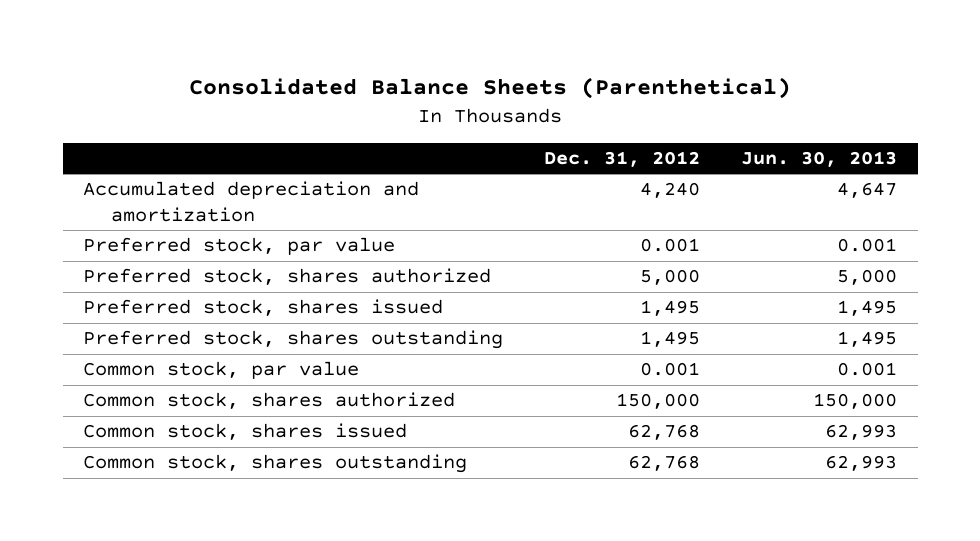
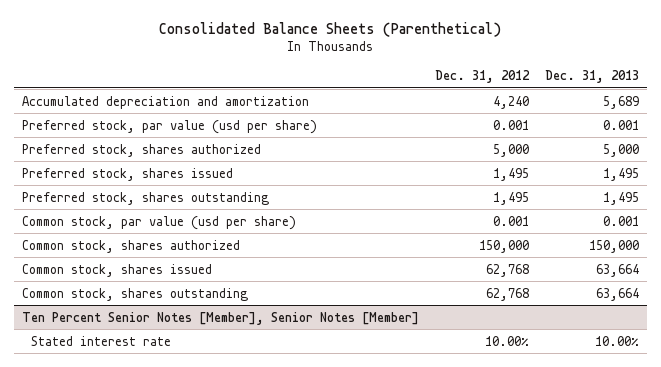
[741,150,898,167] Jun. 30, 2013 -> none
none -> [544,70,639,84] Dec. 31, 2013
[83,237,396,256] Preferred stock, par value -> [21,119,317,134] Preferred stock, par value (usd per share)
[83,361,360,380] Common stock, par value -> [21,215,296,230] Common stock, par value (usd per share)
none -> [21,311,419,325] Ten Percent Senior Notes [Member], Senior Notes [Member]
none -> [31,335,172,346] Stated interest rate

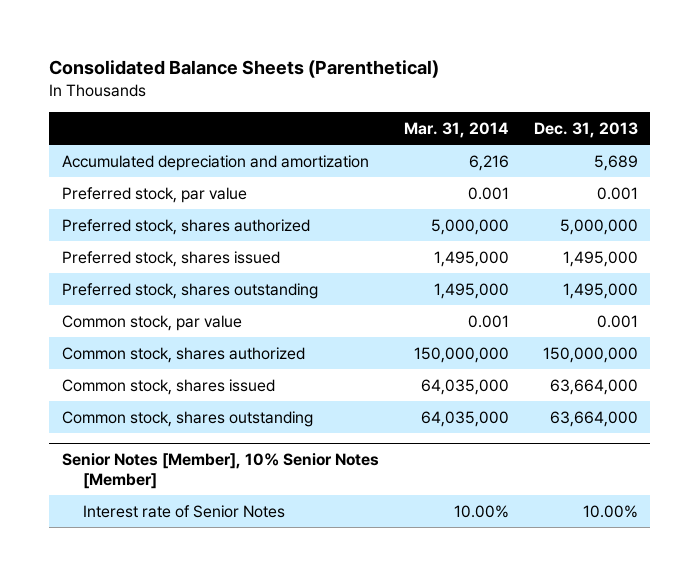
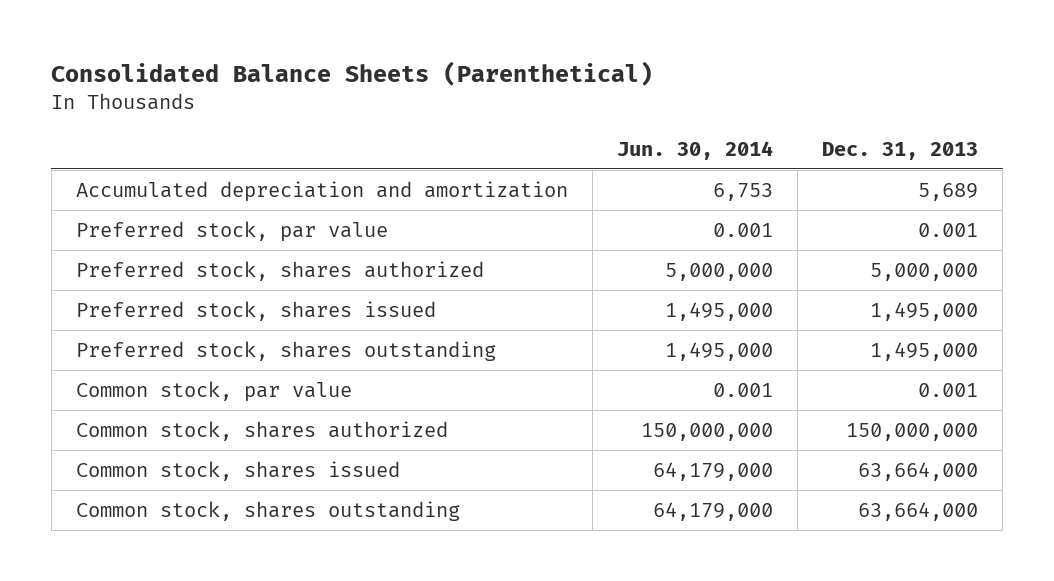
[403,121,509,138] Mar. 31, 2014 -> none
none -> [616,140,773,160] Jun. 30, 2014
[61,452,379,490] Senior Notes [Member], 10% Senior Notes [Member] -> none
[83,504,286,518] Interest rate of Senior Notes -> none

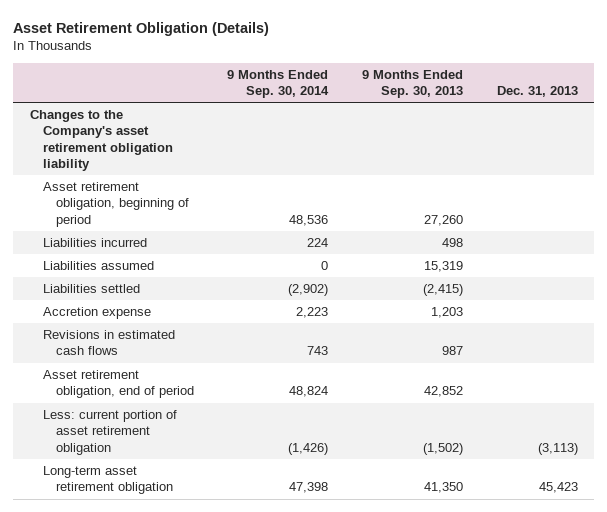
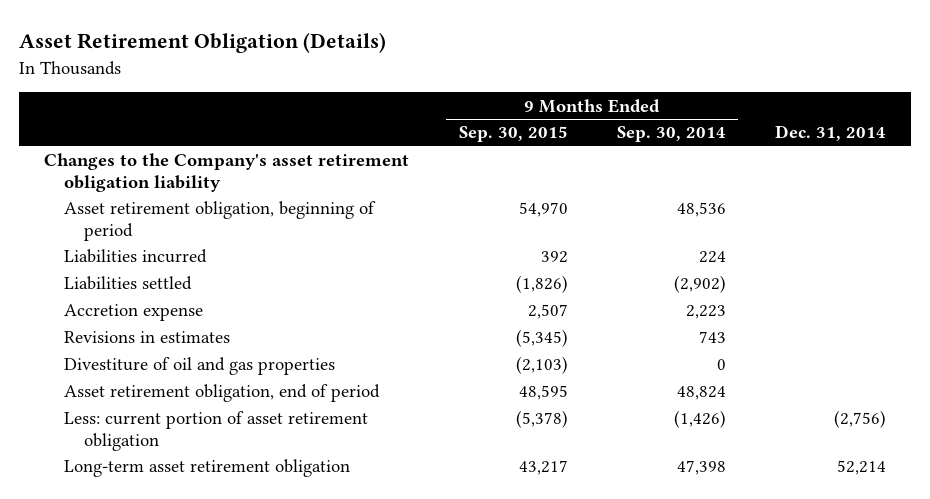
[361,69,463,99] 9 Months Ended Sep. 30, 2013 -> none
[496,86,578,98] Dec. 31, 2013 -> none
none -> [458,126,568,143] Sep. 30, 2015
none -> [775,125,887,142] Dec. 31, 2014
[42,261,154,271] Liabilities assumed -> none
[42,330,175,356] Revisions in estimated cash flows -> [64,331,231,344] Revisions in estimates
none -> [64,357,336,376] Divestiture of oil and gas properties

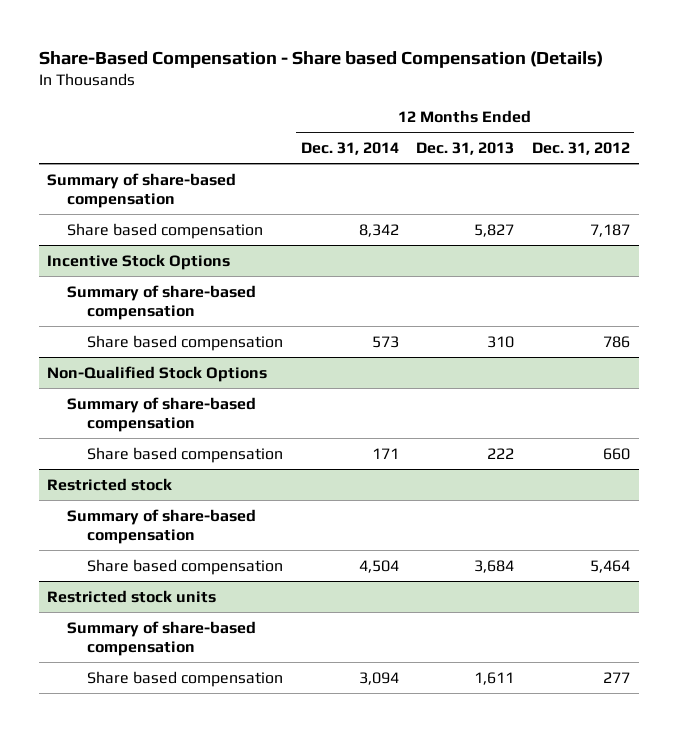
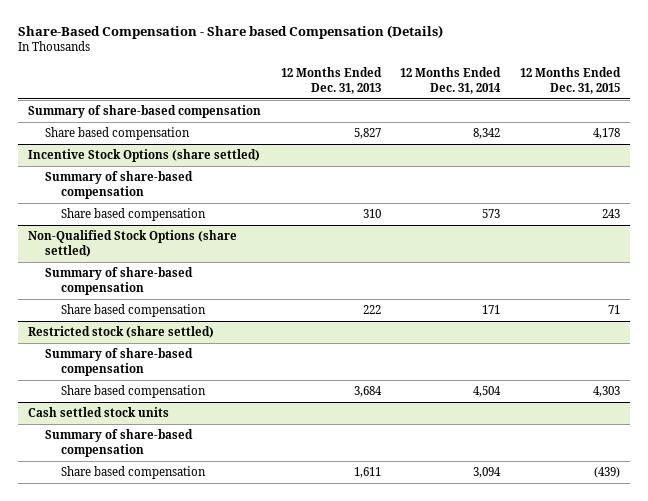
[531,142,630,156] Dec. 31, 2012 -> none
none -> [520,67,622,94] 12 Months Ended Dec. 31, 2015
[47,253,231,270] Incentive Stock Options -> [27,149,260,163] Incentive Stock Options (share settled)
[47,365,268,382] Non-Qualified Stock Options -> [27,230,237,257] Non-Qualified Stock Options (share settled)
[47,477,173,491] Restricted stock -> [27,326,214,339] Restricted stock (share settled)
[47,589,217,603] Restricted stock units -> [27,407,169,418] Cash settled stock units

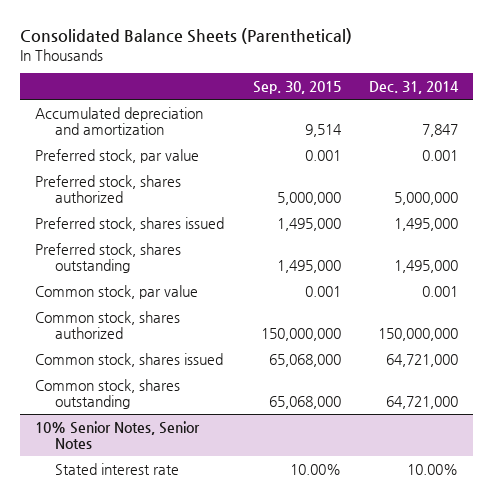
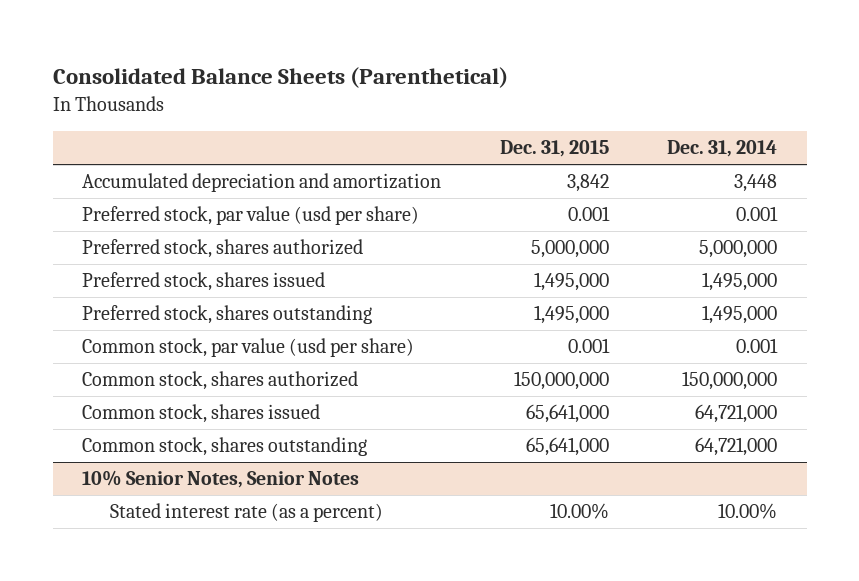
[252,81,341,95] Sep. 30, 2015 -> none
none -> [499,140,609,158] Dec. 31, 2015
[422,124,459,138] 7,847 -> [734,174,778,193] 3,448
[34,148,199,163] Preferred stock, par value -> [81,206,419,226] Preferred stock, par value (usd per share)
[34,284,198,299] Common stock, par value -> [81,338,414,358] Common stock, par value (usd per share)
[54,462,179,475] Stated interest rate -> [109,503,383,523] Stated interest rate (as a percent)

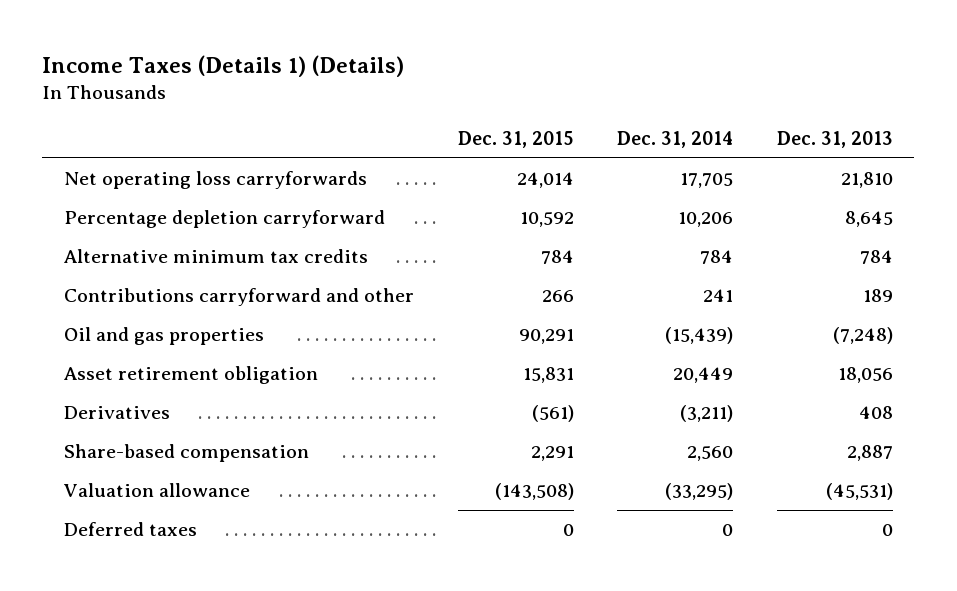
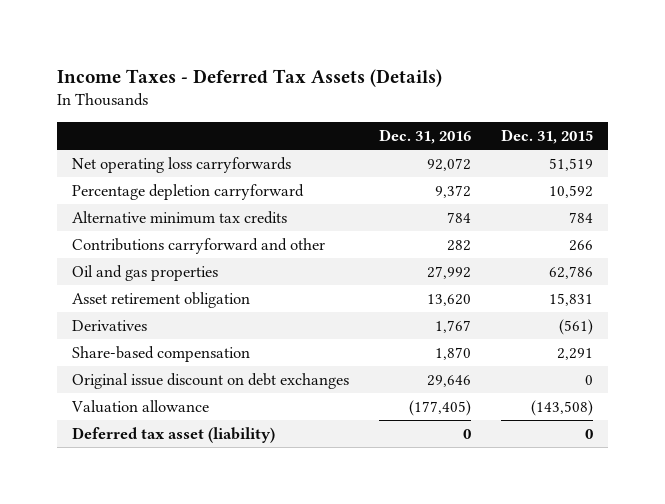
[42,54,405,77] Income Taxes (Details 1) (Details) -> [57,68,443,87] Income Taxes - Deferred Tax Assets (Details)
[617,130,734,148] Dec. 31, 2014 -> none
[776,130,893,148] Dec. 31, 2013 -> none
none -> [378,129,471,145] Dec. 31, 2016
[516,172,574,189] 24,014 -> [548,157,593,171] 51,519
[518,329,574,345] 90,291 -> [548,265,593,279] 62,786
none -> [72,372,350,389] Original issue discount on debt exchanges
[64,522,198,537] Deferred taxes -> [72,426,276,443] Deferred tax asset (liability)

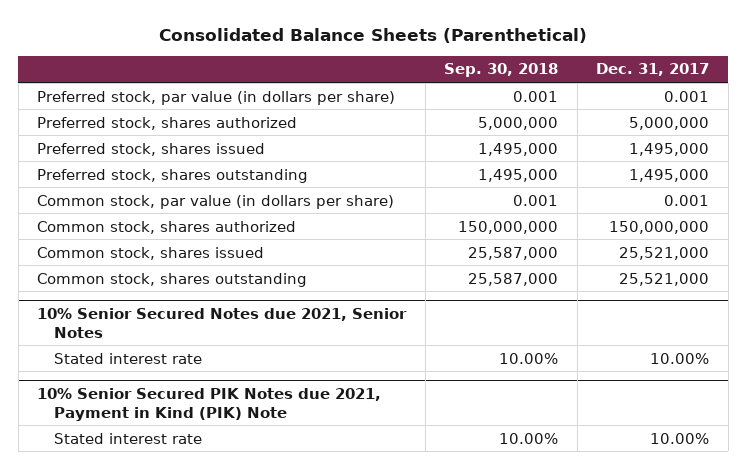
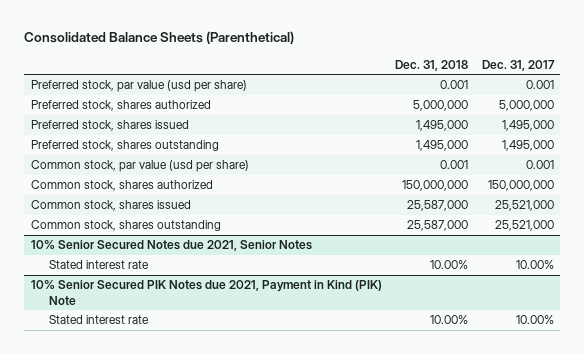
[444,63,559,78] Sep. 30, 2018 -> none
none -> [395,59,469,71] Dec. 31, 2018
[37,90,396,105] Preferred stock, par value (in dollars per share) -> [30,80,247,93] Preferred stock, par value (usd per share)
[37,194,395,209] Common stock, par value (in dollars per share) -> [30,160,249,173] Common stock, par value (usd per share)

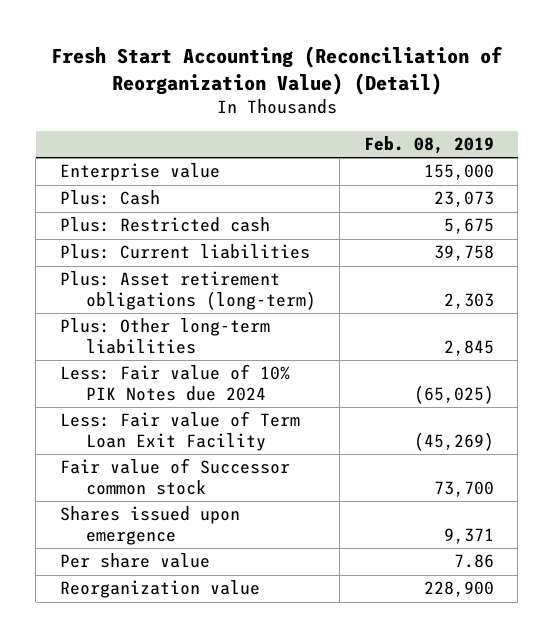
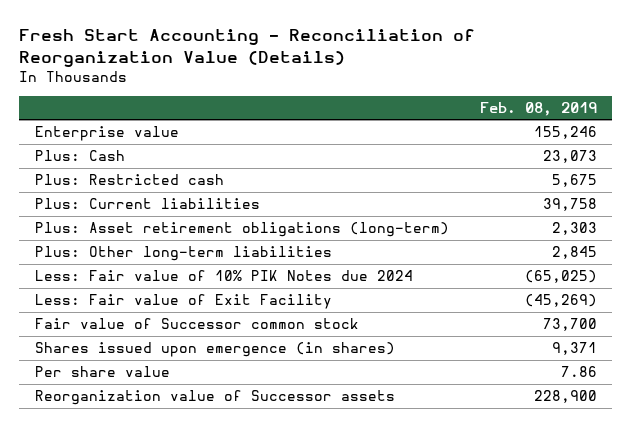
[50,45,503,95] Fresh Start Accounting (Reconciliation of Reorganization Value) (Detail) -> [19,29,476,67] Fresh Start Accounting - Reconciliation of Reorganization Value (Details)
[423,164,494,181] 155,000 -> [533,126,597,140] 155,246
[59,411,300,451] Less: Fair value of Term Loan Exit Facility -> [34,294,332,310] Less: Fair value of Exit Facility
[59,506,240,545] Shares issued upon emergence -> [34,342,395,358] Shares issued upon emergence (in shares)
[59,580,260,599] Reorganization value -> [34,390,395,406] Reorganization value of Successor assets

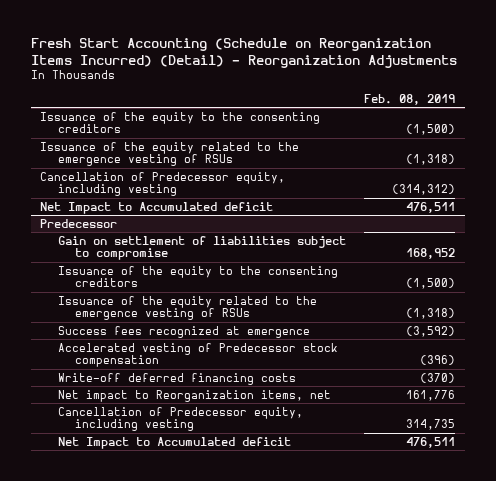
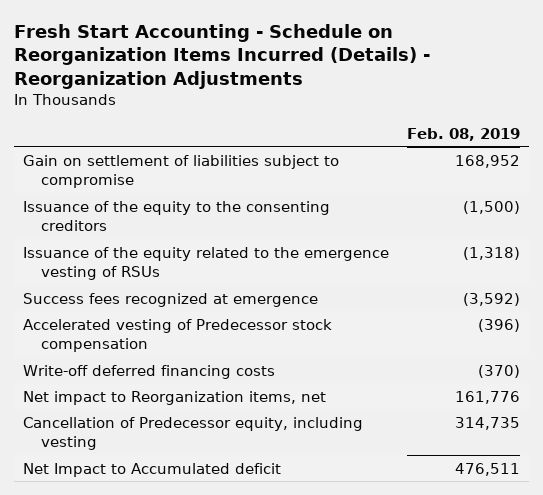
[30,37,457,68] Fresh Start Accounting (Schedule on Reorganization Items Incurred) (Detail) - Reorganization Adjustments -> [14,23,431,89] Fresh Start Accounting - Schedule on Reorganization Items Incurred (Details) - Reorganization Adjustments
[40,111,321,134] Issuance of the equity to the consenting creditors -> none
[40,141,300,167] Issuance of the equity related to the emergence vesting of RSUs -> none
[40,171,286,197] Cancellation of Predecessor equity, including vesting -> none
[40,201,274,214] Net Impact to Accumulated deficit -> none
[40,218,118,228] Predecessor -> none

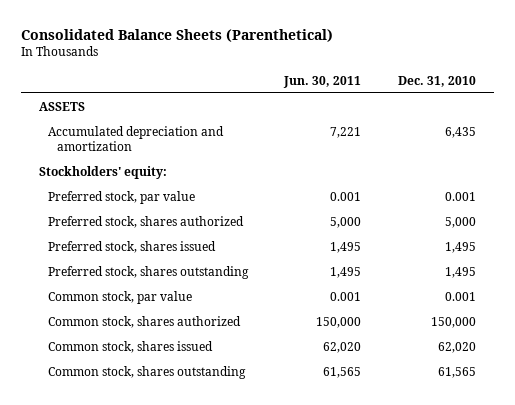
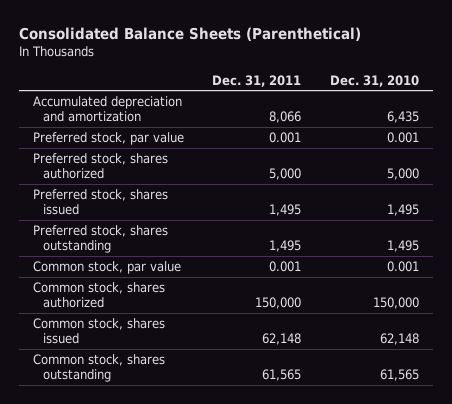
[283,76,362,89] Jun. 30, 2011 -> none
none -> [212,74,302,87] Dec. 31, 2011
[39,101,86,111] ASSETS -> none
[39,165,168,179] Stockholders' equity: -> none
[437,341,476,353] 62,020 -> [379,333,419,346] 62,148

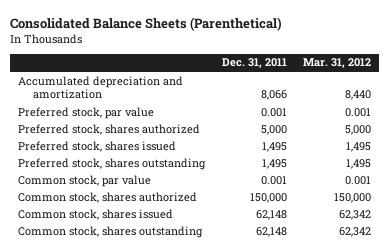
[329,74,419,87] Dec. 31, 2010 -> none
none -> [302,58,371,69] Mar. 31, 2012
[262,369,302,382] 61,565 -> [255,226,287,237] 62,148

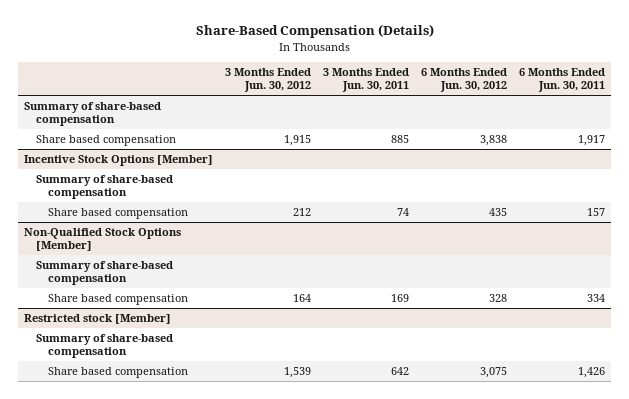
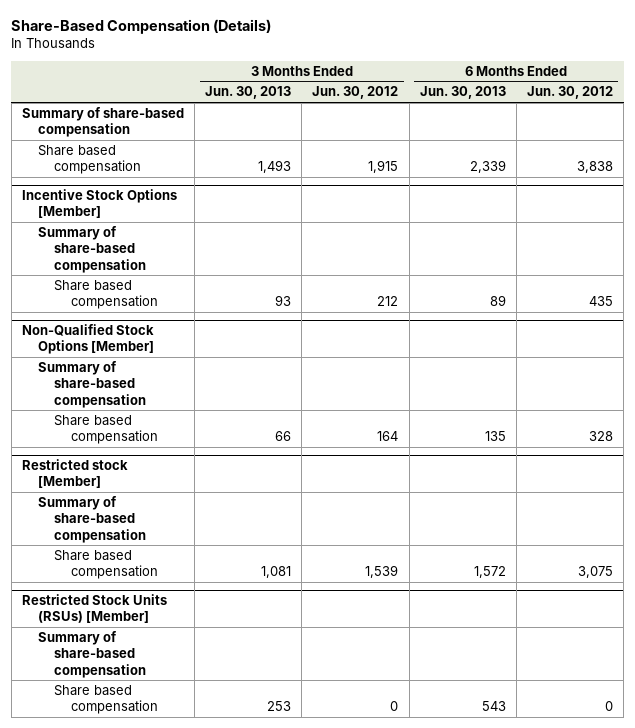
[323,67,410,93] 3 Months Ended Jun. 30, 2011 -> none
[519,67,606,93] 6 Months Ended Jun. 30, 2011 -> none
none -> [205,86,292,100] Jun. 30, 2013
none -> [419,86,506,100] Jun. 30, 2013
none -> [21,594,167,624] Restricted Stock Units (RSUs) [Member]
none -> [38,630,147,678] Summary of share-based compensation
none -> [54,684,158,715] Share based compensation

